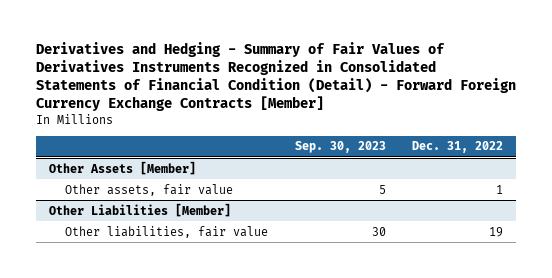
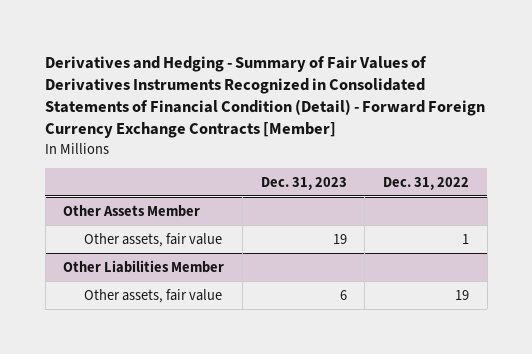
[294,141,386,154] Sep. 30, 2023 -> none
none -> [260,176,347,190] Dec. 31, 2023
[48,160,196,175] Other Assets [Member] -> [63,204,201,217] Other Assets Member
[48,202,231,217] Other Liabilities [Member] -> [63,259,225,273] Other Liabilities Member
[65,225,269,238] Other liabilities, fair value -> [83,288,222,303] Other assets, fair value

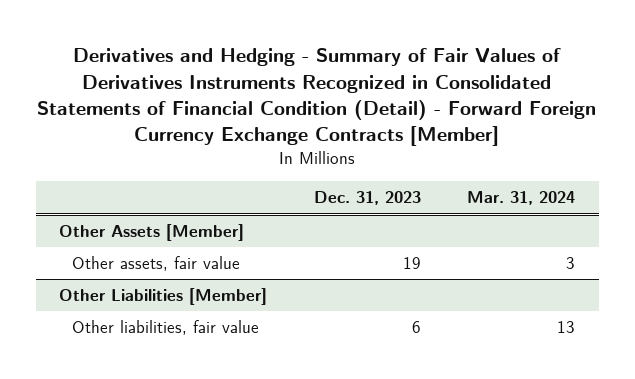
[382,176,469,190] Dec. 31, 2022 -> none
none -> [467,191,576,206] Mar. 31, 2024
[63,204,201,217] Other Assets Member -> [59,224,245,242] Other Assets [Member]
[63,259,225,273] Other Liabilities Member -> [59,288,268,306] Other Liabilities [Member]
[83,288,222,303] Other assets, fair value -> [72,320,260,336] Other liabilities, fair value

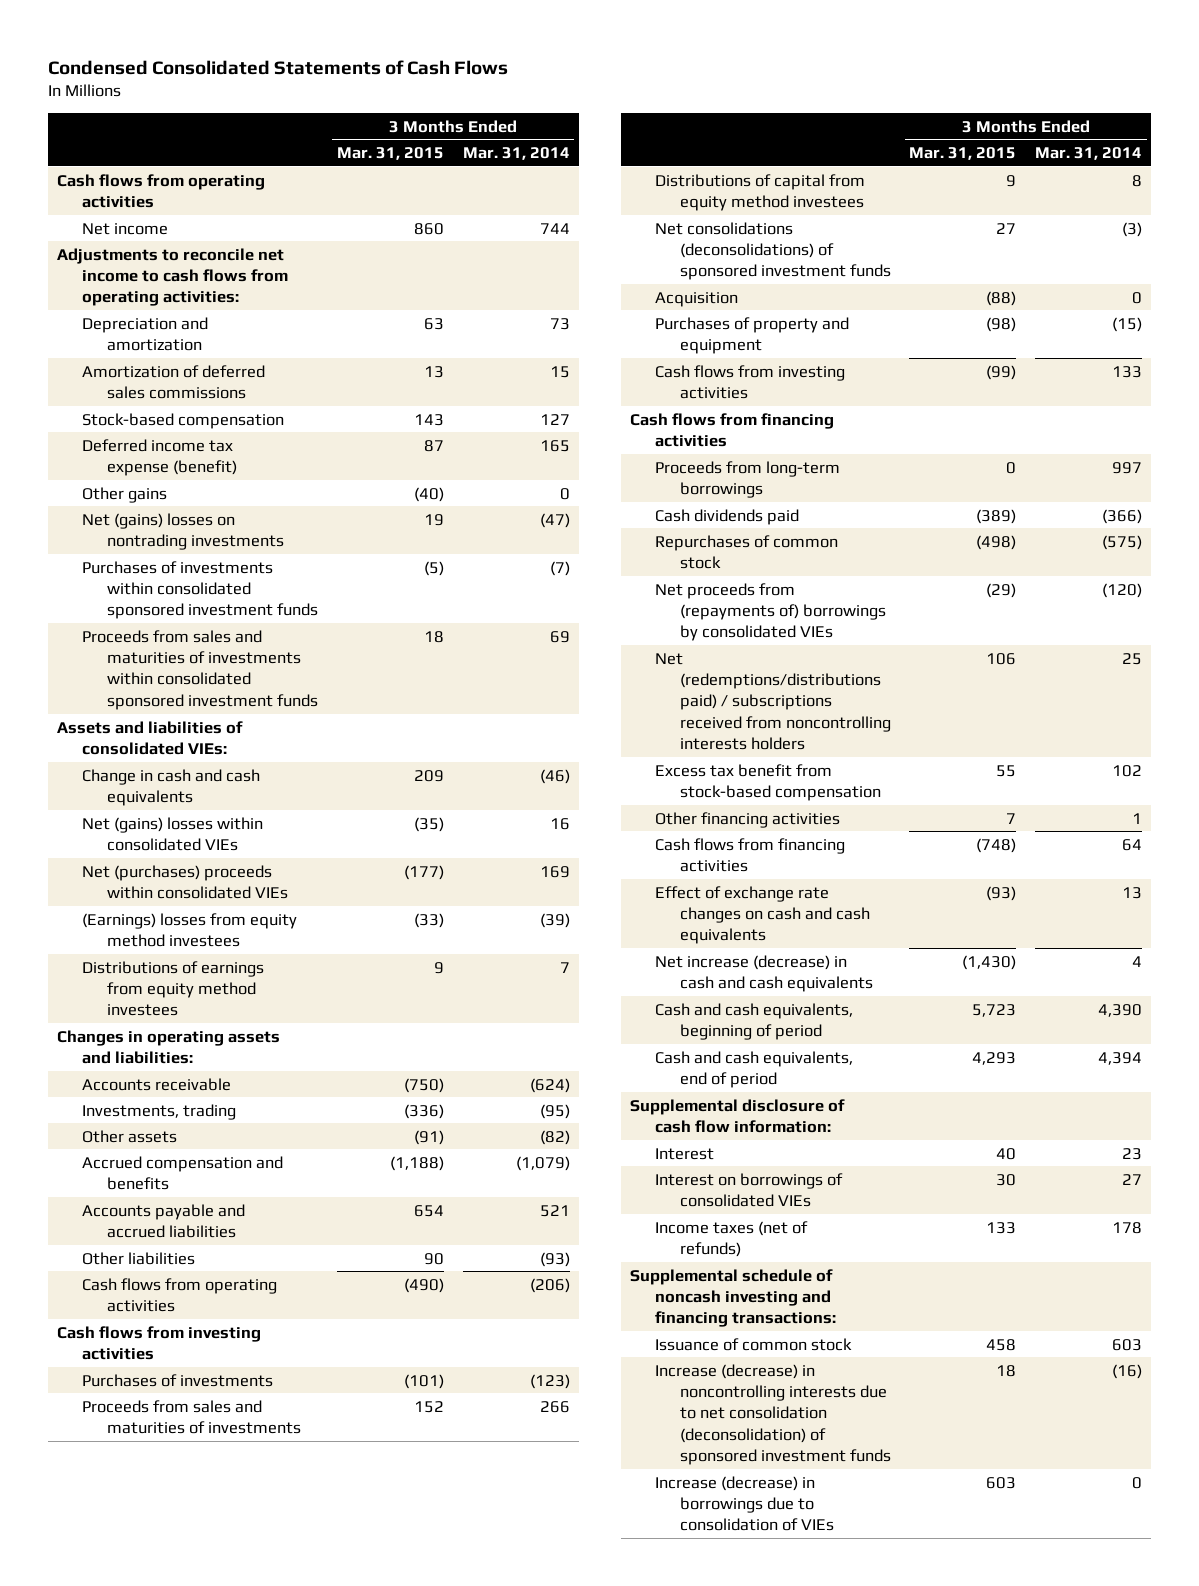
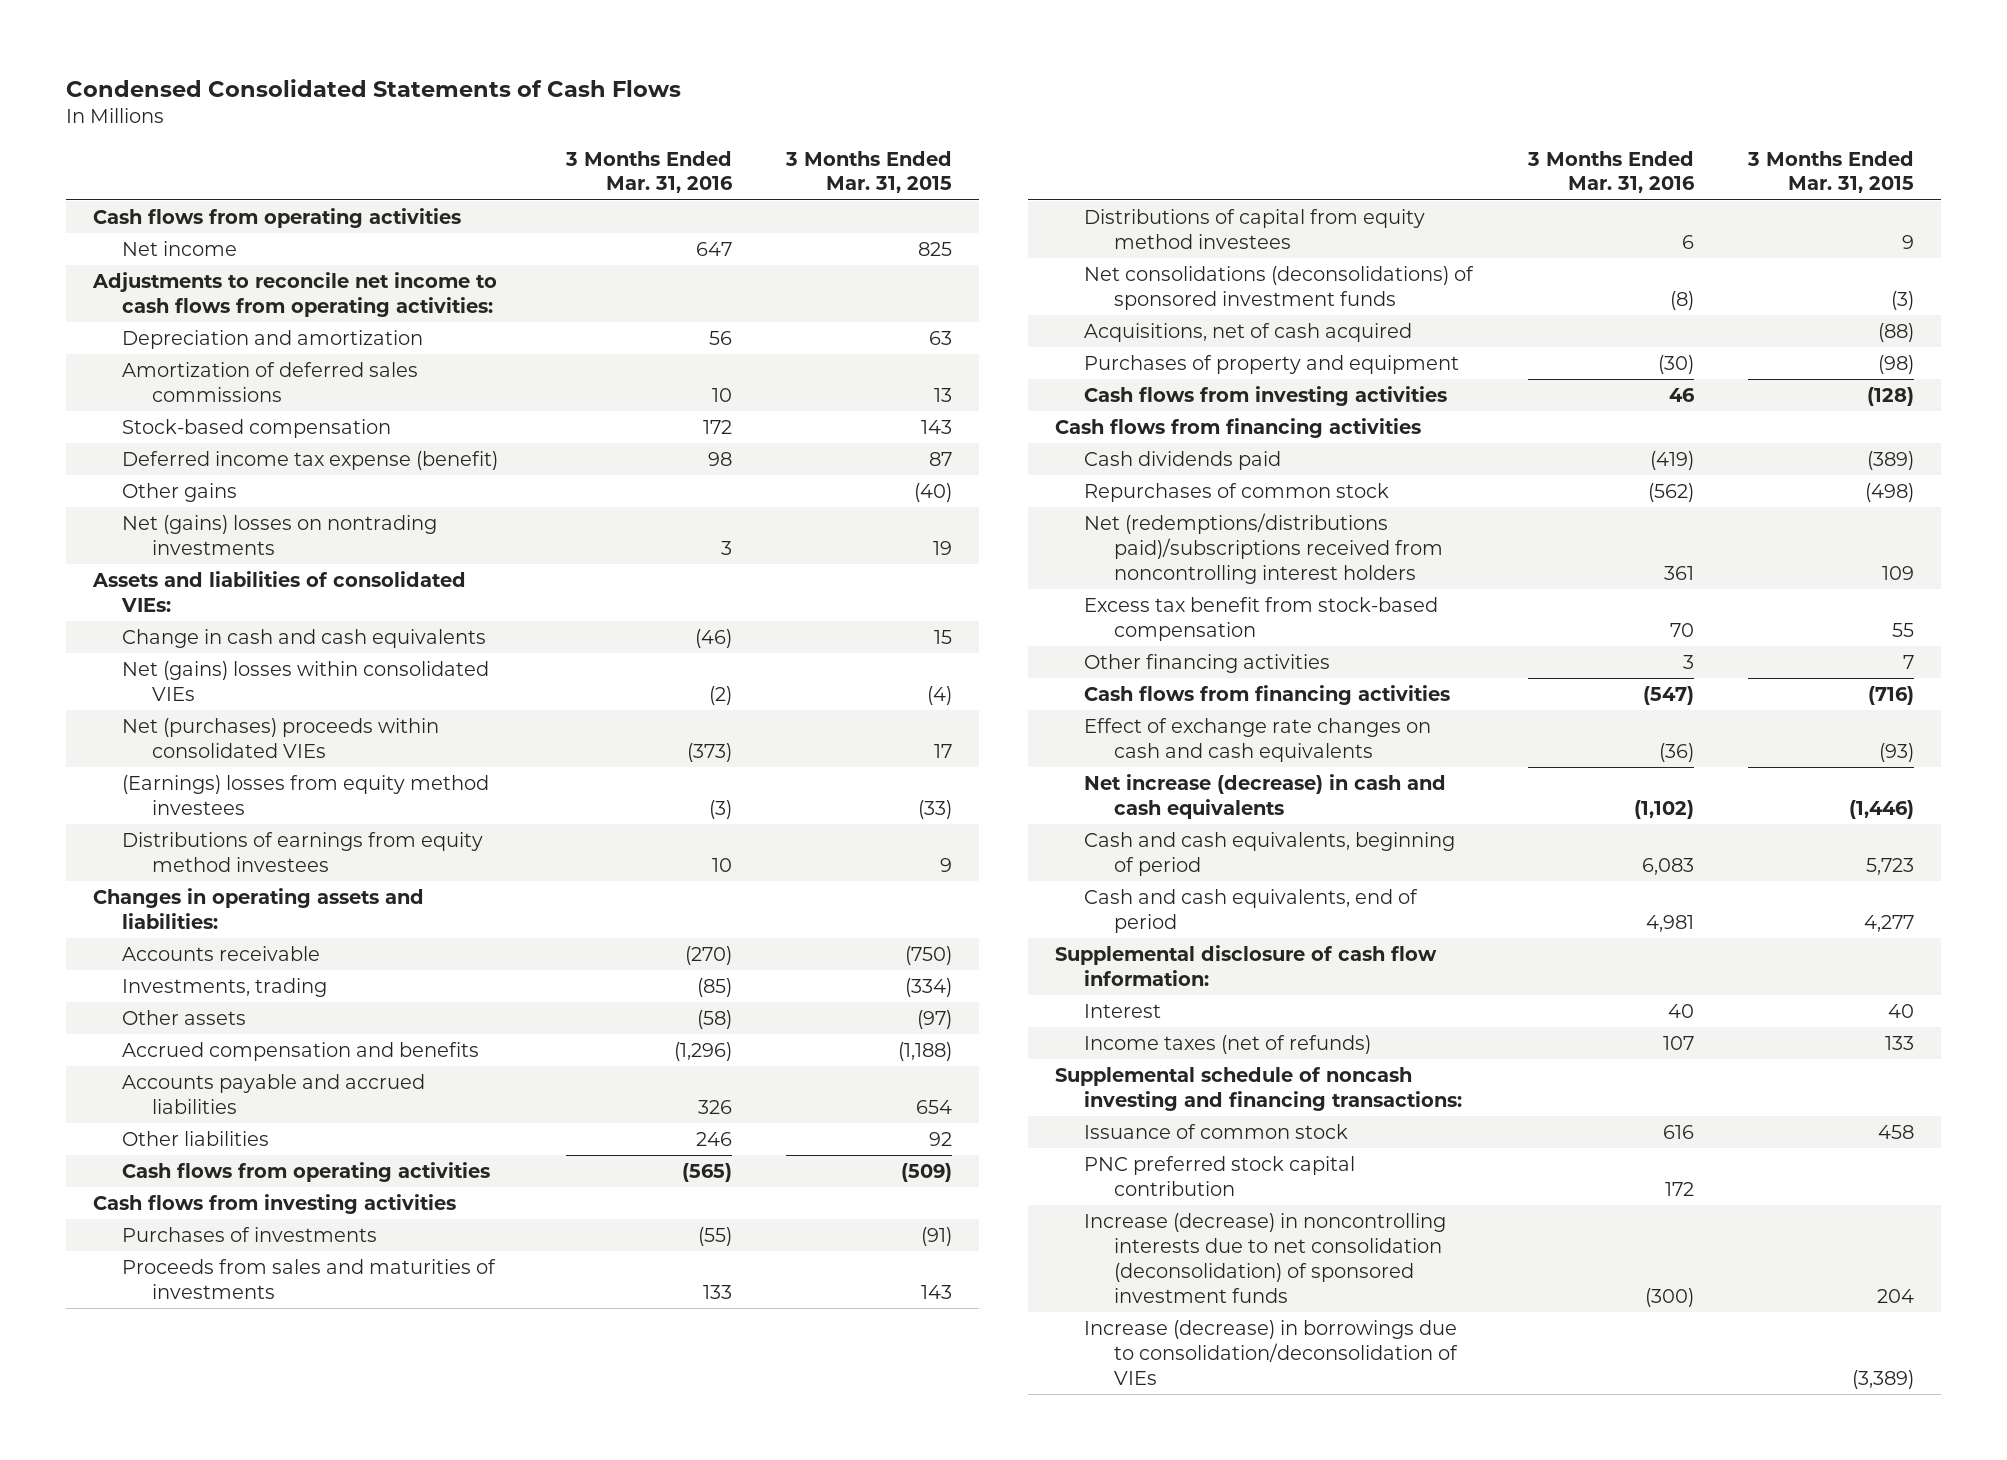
[462,146,570,160] Mar. 31, 2014 -> none
none -> [564,150,733,194] 3 Months Ended Mar. 31, 2016
[414,222,445,235] 860 -> [917,242,952,257] 825
[82,560,319,620] Purchases of investments within consolidated sponsored investment funds -> none
[82,629,319,710] Proceeds from sales and maturities of investments within consolidated sponsored investment funds -> none
[414,769,445,782] 209 -> [933,630,952,645] 15
[414,816,445,832] (35) -> [926,685,952,705] (4)
[404,864,445,880] (177) -> [933,743,952,758] 17
[404,1103,445,1119] (336) -> [904,978,952,998] (334)
[414,1129,445,1145] (91) -> [916,1010,952,1030] (97)
[424,1252,445,1265] 90 -> [928,1132,952,1147] 92
[404,1277,445,1293] (490) -> [900,1163,952,1183] (509)
[404,1373,445,1389] (101) -> [920,1227,952,1247] (91)
[414,1400,445,1413] 152 -> [920,1284,952,1299] 143
[996,222,1017,234] 27 -> [1890,290,1914,310] (3)
[654,291,738,307] Acquisition -> [1084,323,1413,343] Acquisitions, net of cash acquired
[986,364,1017,380] (99) -> [1866,387,1914,407] (128)
[654,460,840,498] Proceeds from long-term borrowings -> none
[654,582,886,642] Net proceeds from (repayments of) borrowings by consolidated VIEs -> none
[654,652,891,751] Net (redemptions/distributions paid) / subscriptions received from noncontrolling interests holders -> [1084,513,1443,584] Net (redemptions/distributions paid)/subscriptions received from noncontrolling interest holders
[986,652,1017,665] 106 -> [1881,565,1914,580] 109
[976,837,1017,853] (748) -> [1867,686,1914,706] (716)
[962,954,1017,970] (1,430) -> [1848,799,1914,819] (1,446)
[972,1051,1017,1065] 4,293 -> [1863,914,1914,932] 4,277
[654,1172,843,1207] Interest on borrowings of consolidated VIEs -> none
none -> [1084,1156,1356,1196] PNC preferred stock capital contribution
[996,1364,1017,1377] 18 -> [1876,1288,1914,1303] 204
[654,1475,834,1532] Increase (decrease) in borrowings due to consolidation of VIEs -> [1084,1320,1458,1385] Increase (decrease) in borrowings due to consolidation/deconsolidation of VIEs
[986,1476,1017,1489] 603 -> [1851,1369,1914,1389] (3,389)

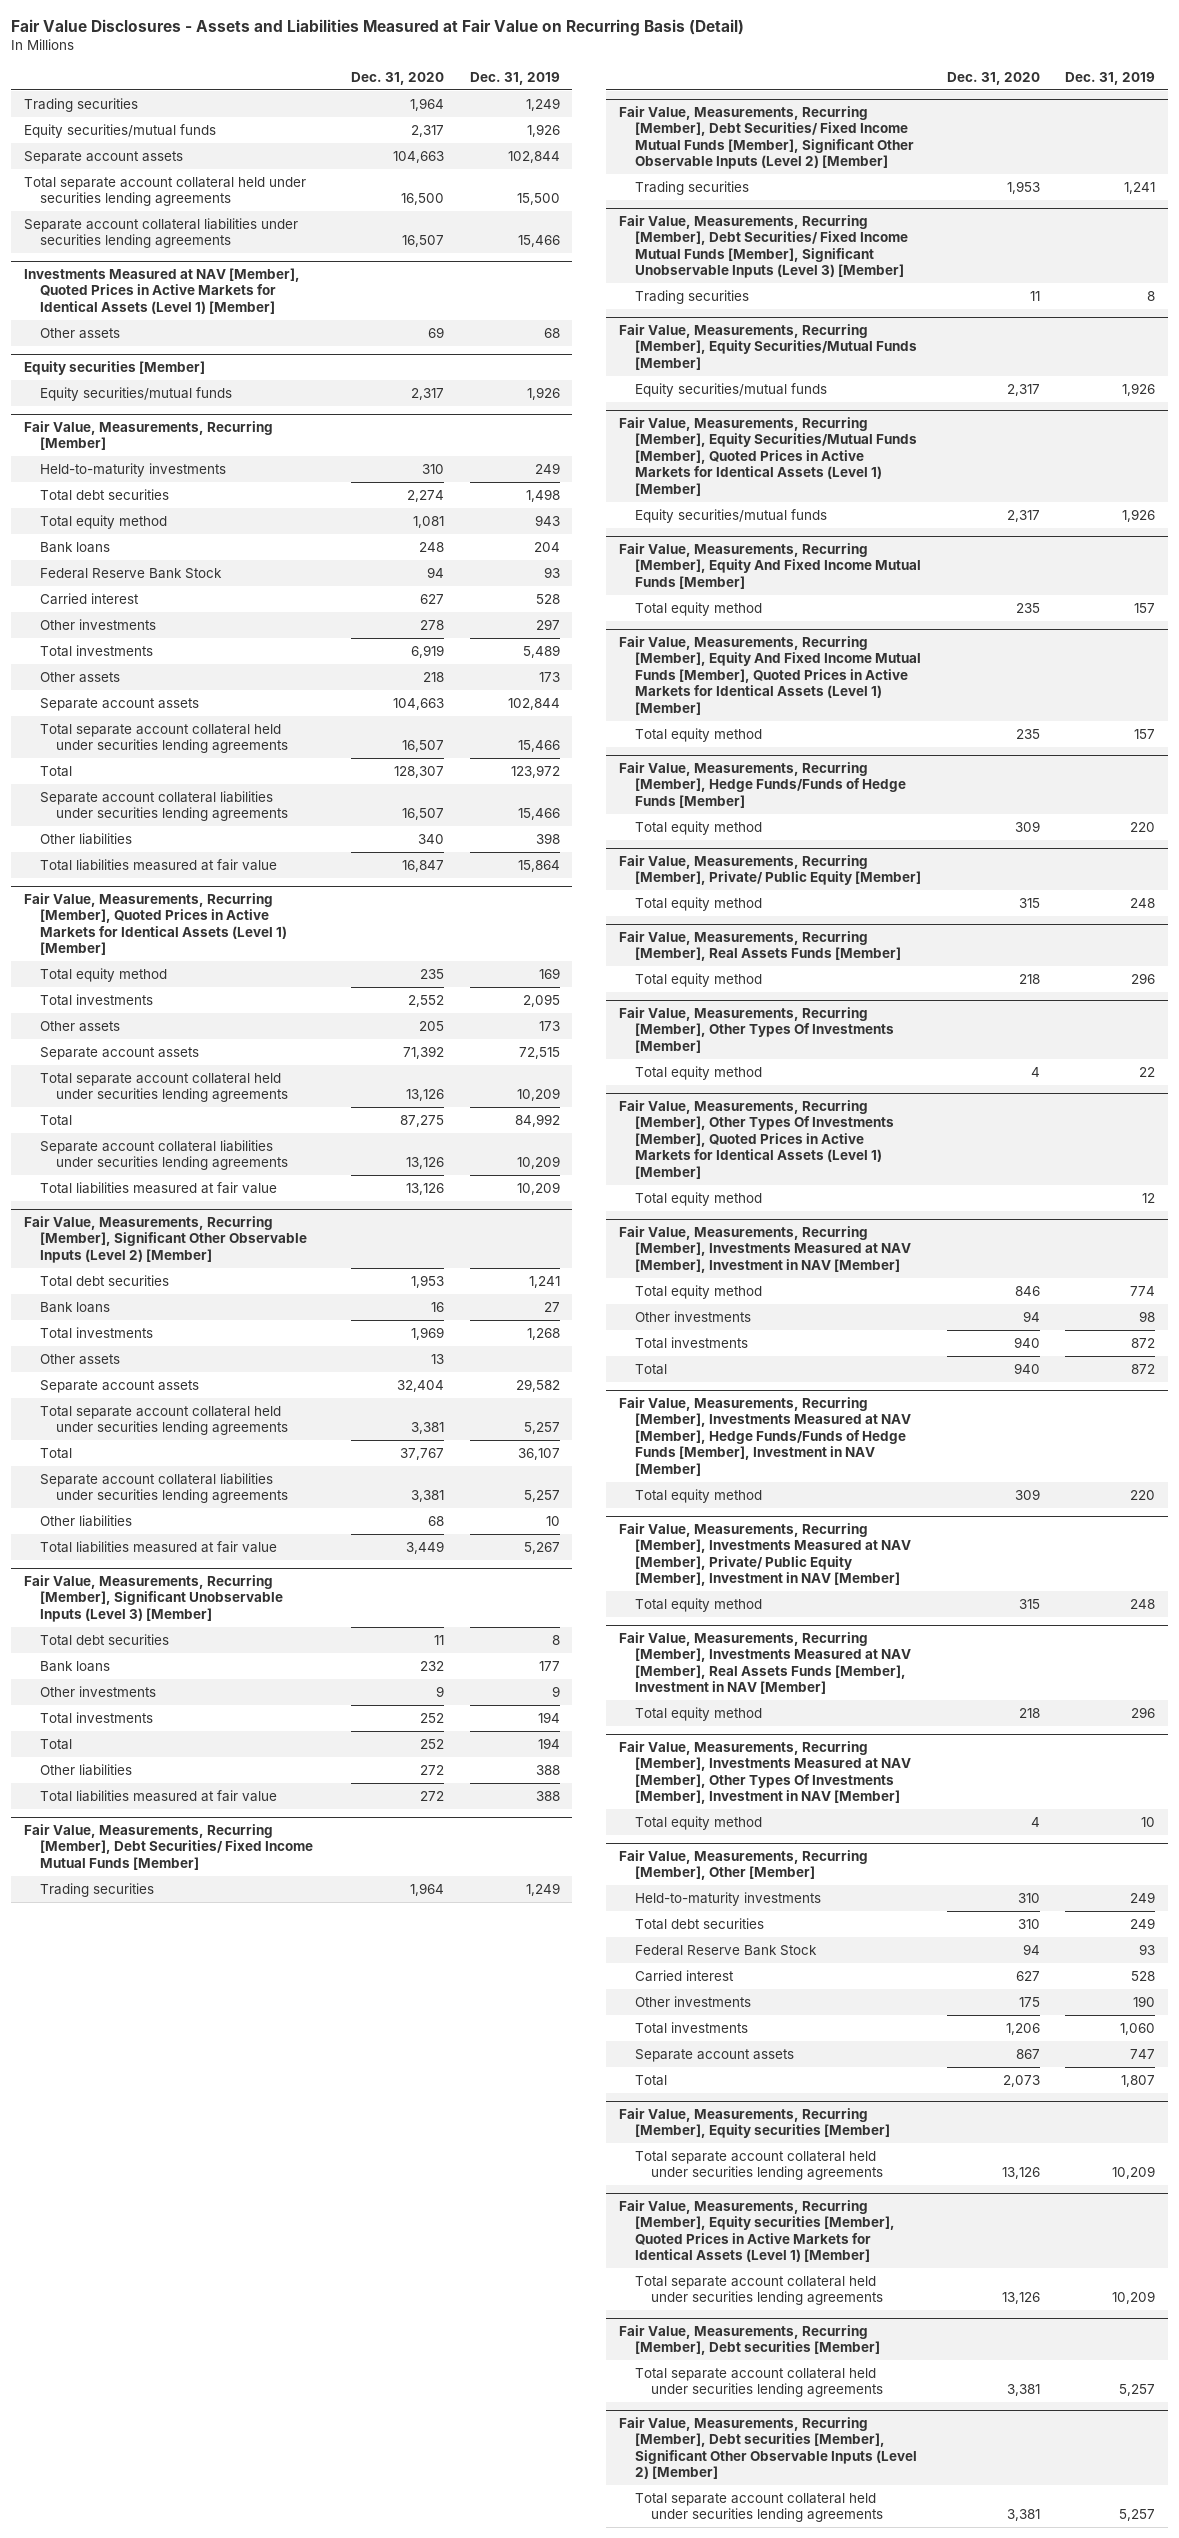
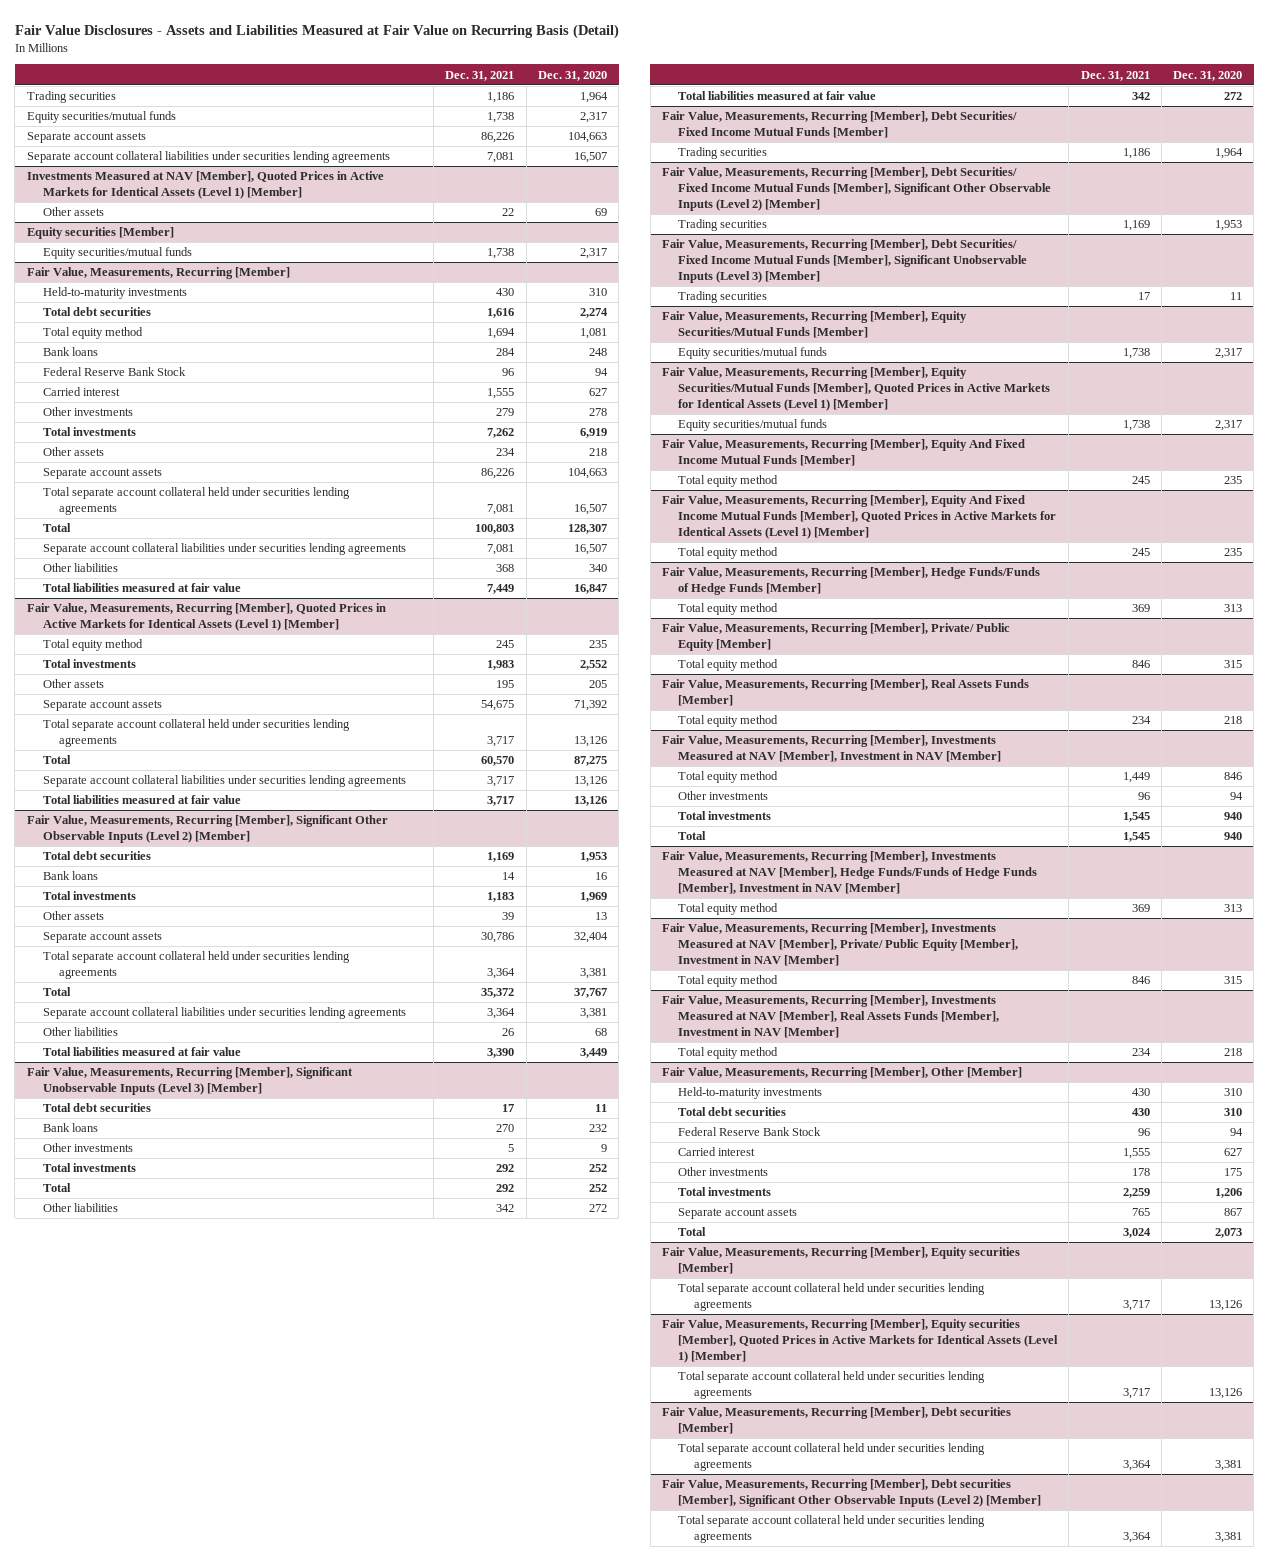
[469,71,560,85] Dec. 31, 2019 -> none
none -> [445,70,515,81] Dec. 31, 2021
[23,176,306,207] Total separate account collateral held under securities lending agreements -> none
[1014,820,1040,832] 309 -> [1224,604,1243,613] 313
[619,1007,895,1053] Fair Value, Measurements, Recurring [Member], Other Types Of Investments [Member] -> none
[635,1065,763,1080] Total equity method -> none
[619,1100,895,1179] Fair Value, Measurements, Recurring [Member], Other Types Of Investments [Member], Quoted Prices in Active Markets for Identical Assets (Level 1) [Member] -> none
[635,1191,763,1206] Total equity method -> none
[1014,1488,1040,1500] 309 -> [1224,904,1243,913] 313
[619,1741,912,1805] Fair Value, Measurements, Recurring [Member], Investments Measured at NAV [Member], Other Types Of Investments [Member], Investment in NAV [Member] -> none
[635,1815,763,1830] Total equity method -> none

